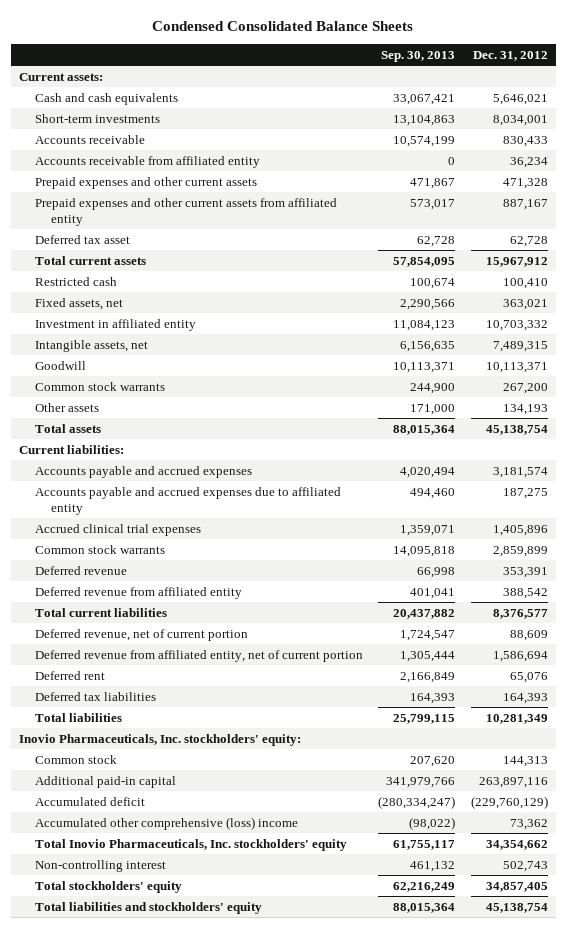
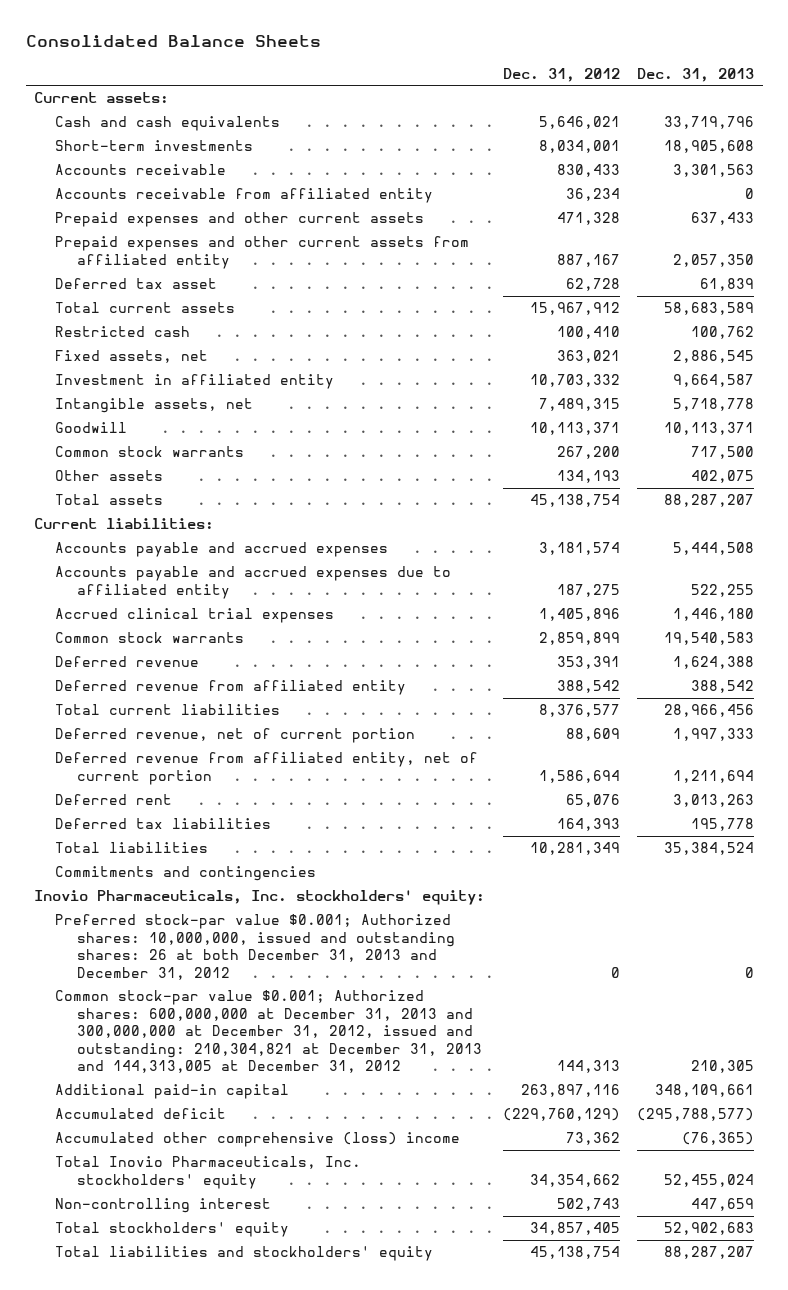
[152,20,414,31] Condensed Consolidated Balance Sheets -> [25,35,321,48] Consolidated Balance Sheets
[381,50,456,62] Sep. 30, 2013 -> none
none -> [636,67,754,82] Dec. 31, 2013
none -> [55,866,317,882] Commitments and contingencies
none -> [55,914,455,980] Preferred stock-par value $0.001; Authorized shares: 10,000,000, issued and outstanding shares: 26 at both December 31, 2013 and December 31, 2012
[34,754,117,764] Common stock -> [55,990,482,1073] Common stock-par value $0.001; Authorized shares: 600,000,000 at December 31, 2013 and 300,000,000 at December 31, 2012, issued and outstanding: 210,304,821 at December 31, 2013 and 144,313,005 at December 31, 2012

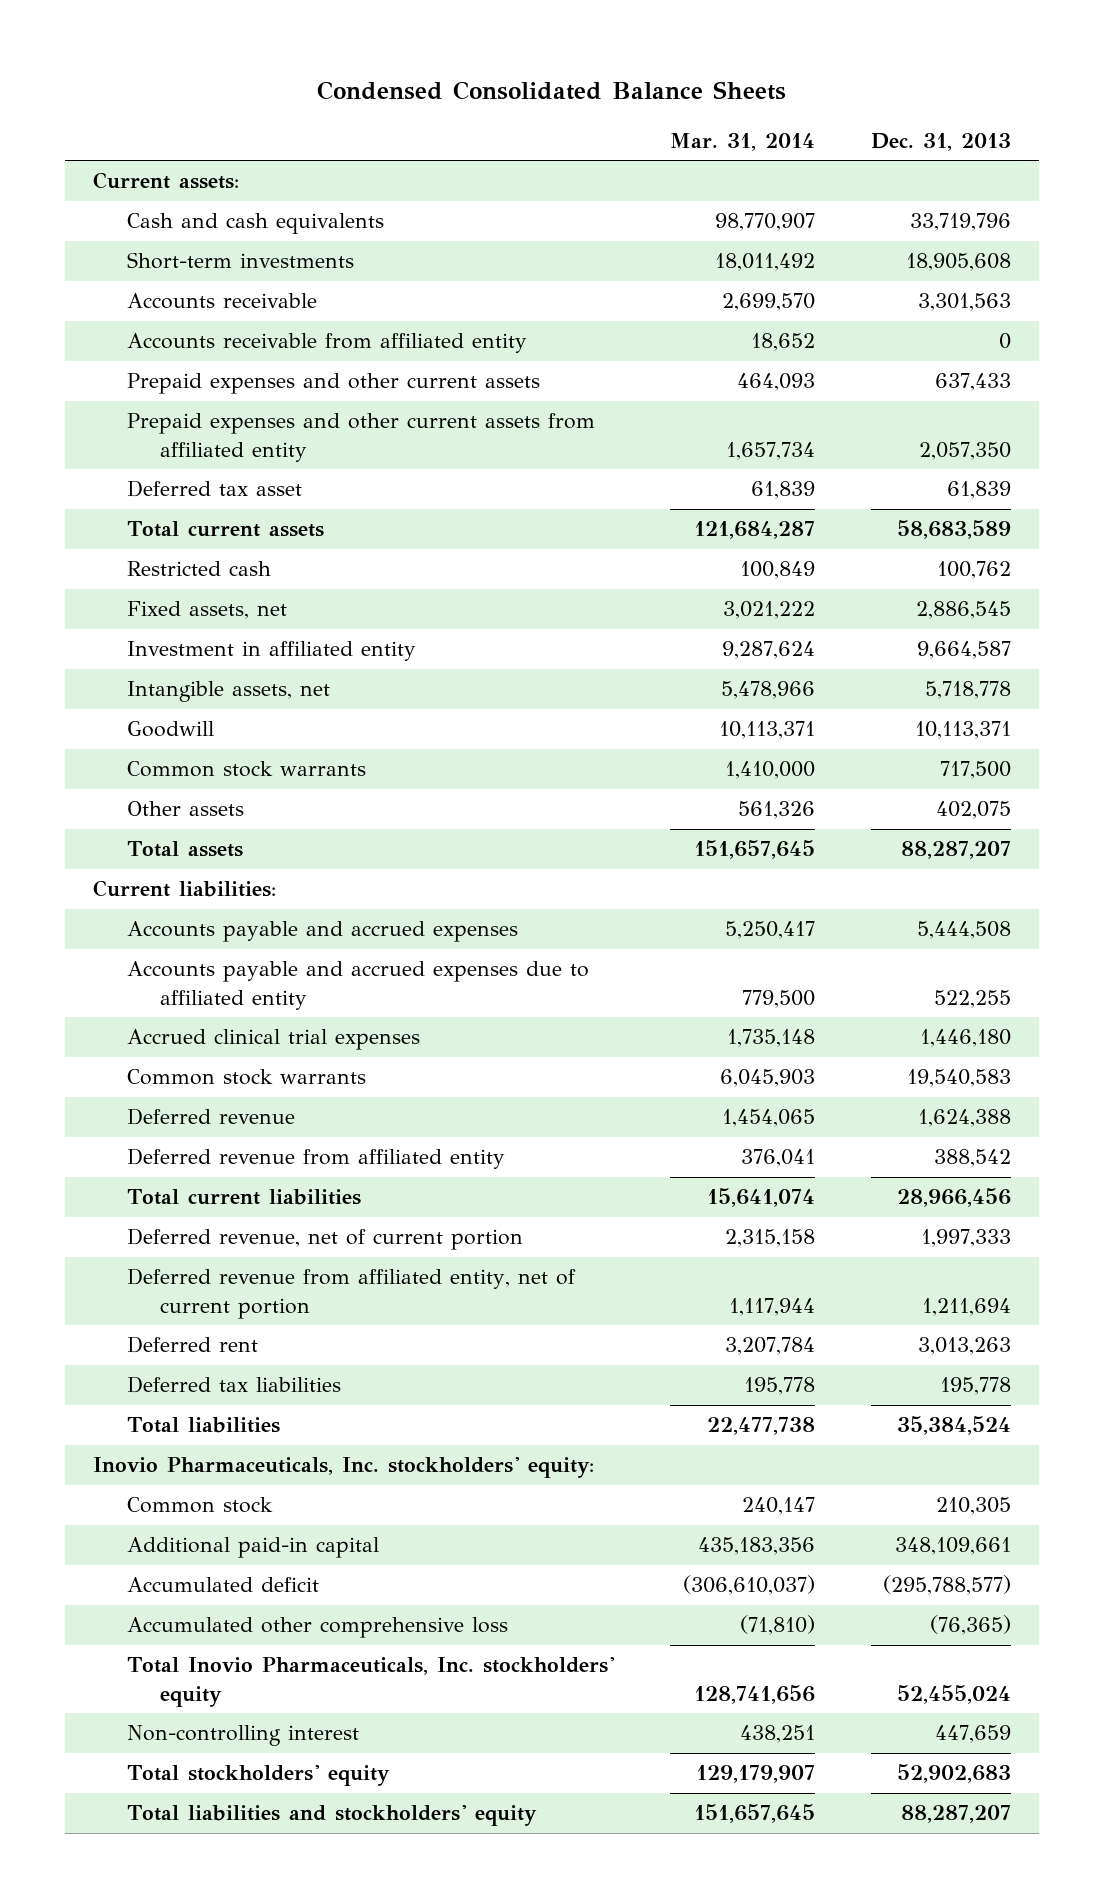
[25,35,321,48] Consolidated Balance Sheets -> [316,80,786,100] Condensed Consolidated Balance Sheets
[502,67,620,82] Dec. 31, 2012 -> none
none -> [669,132,815,151] Mar. 31, 2014
[55,866,317,882] Commitments and contingencies -> none
[55,914,455,980] Preferred stock-par value $0.001; Authorized shares: 10,000,000, issued and outstanding shares: 26 at both December 31, 2013 and December 31, 2012 -> none
[55,990,482,1073] Common stock-par value $0.001; Authorized shares: 600,000,000 at December 31, 2013 and 300,000,000 at December 31, 2012, issued and outstanding: 210,304,821 at December 31, 2013 and 144,313,005 at December 31, 2012 -> [126,1497,273,1514] Common stock
[55,1132,461,1148] Accumulated other comprehensive (loss) income -> [126,1617,508,1639] Accumulated other comprehensive loss

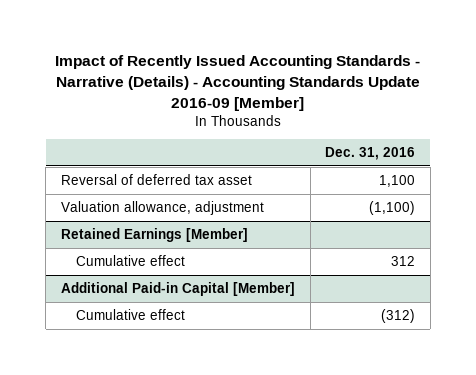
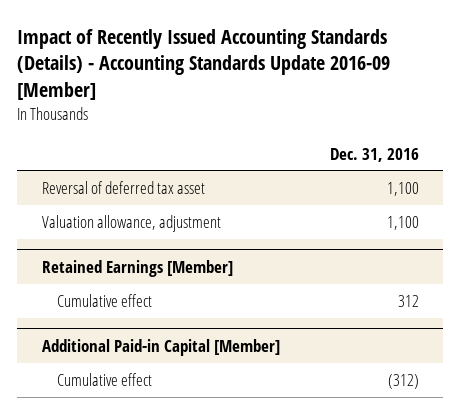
[55,55,421,111] Impact of Recently Issued Accounting Standards - Narrative (Details) - Accounting Standards Update 2016-09 [Member] -> [17,28,391,100] Impact of Recently Issued Accounting Standards (Details) - Accounting Standards Update 2016-09 [Member]
[369,200,416,215] (1,100) -> [386,215,419,230] 1,100

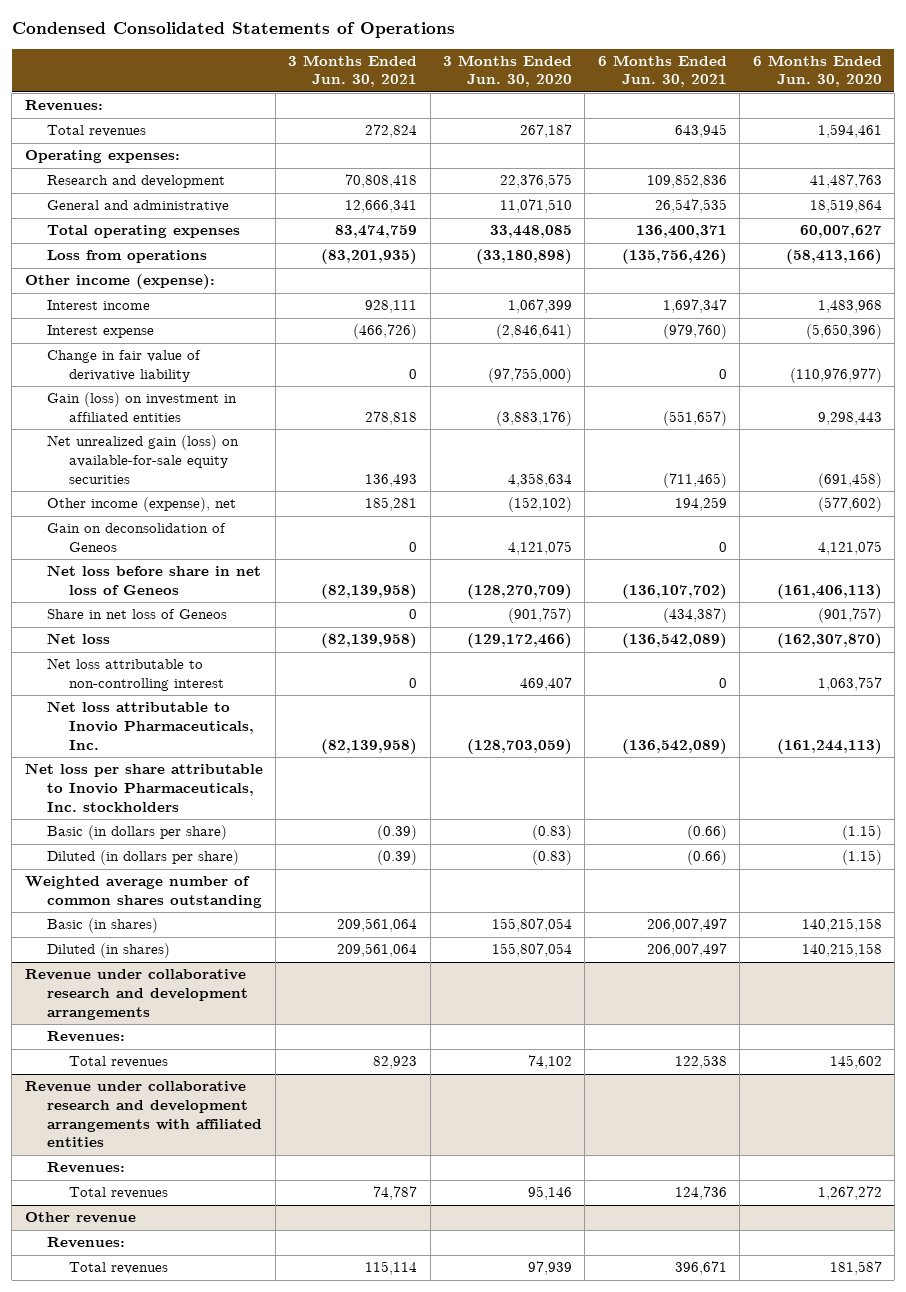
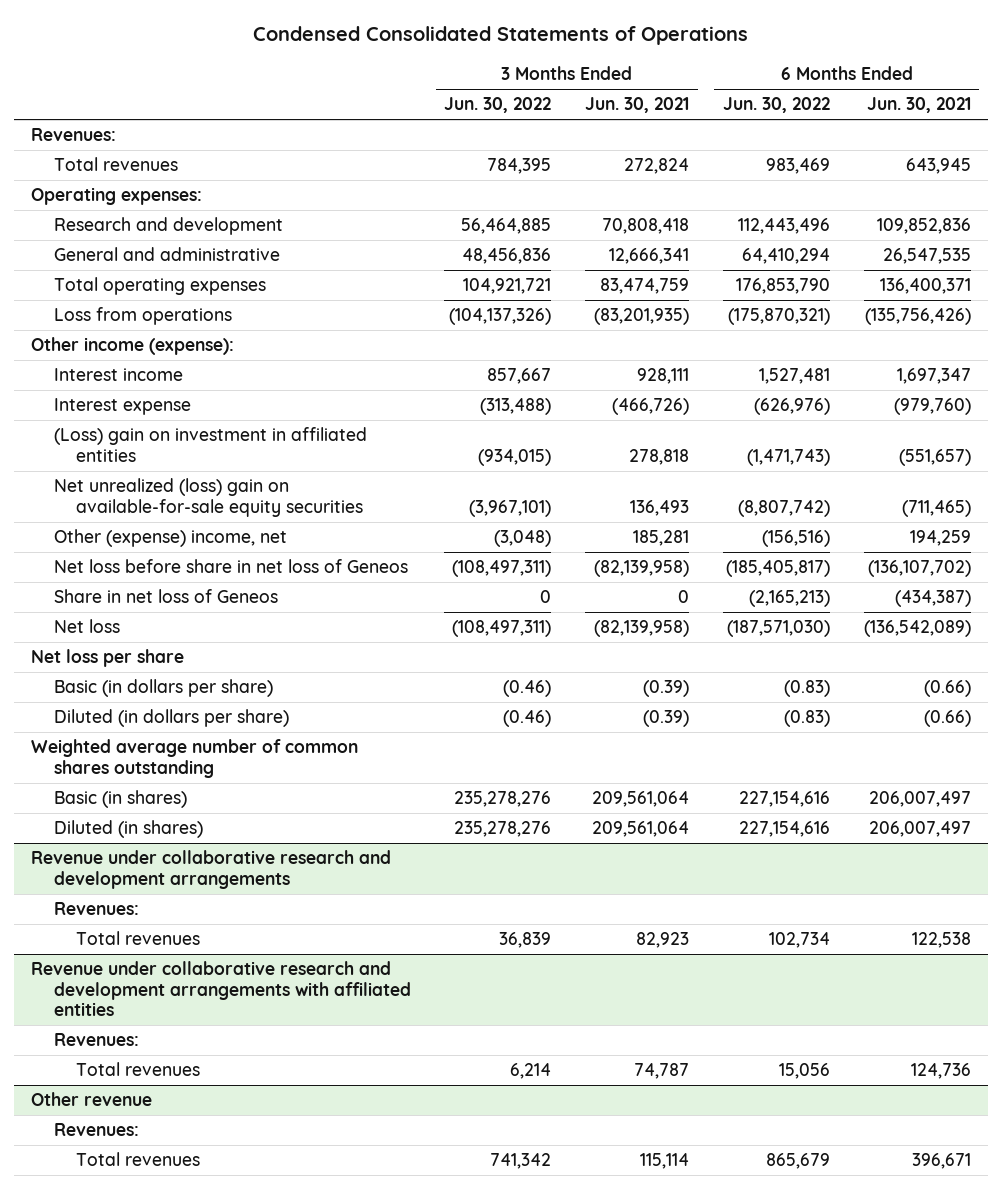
[443,54,573,88] 3 Months Ended Jun. 30, 2020 -> none
[752,54,882,88] 6 Months Ended Jun. 30, 2020 -> none
none -> [444,97,552,114] Jun. 30, 2022
none -> [722,97,830,114] Jun. 30, 2022
[46,350,201,382] Change in fair value of derivative liability -> none
[46,523,226,552] Gain on deconsolidation of Geneos -> none
[46,392,237,422] Gain (loss) on investment in affiliated entities -> [53,427,367,462] (Loss) gain on investment in affiliated entities
[46,435,239,484] Net unrealized gain (loss) on available-for-sale equity securities -> [53,478,363,517] Net unrealized (loss) gain on available-for-sale equity securities
[46,497,236,513] Other income (expense), net -> [53,529,287,548] Other (expense) income, net
[46,658,224,691] Net loss attributable to non-controlling interest -> none
[46,701,254,750] Net loss attributable to Inovio Pharmaceuticals, Inc. -> none
[24,763,263,812] Net loss per share attributable to Inovio Pharmaceuticals, Inc. stockholders -> none
none -> [31,649,185,668] Net loss per share

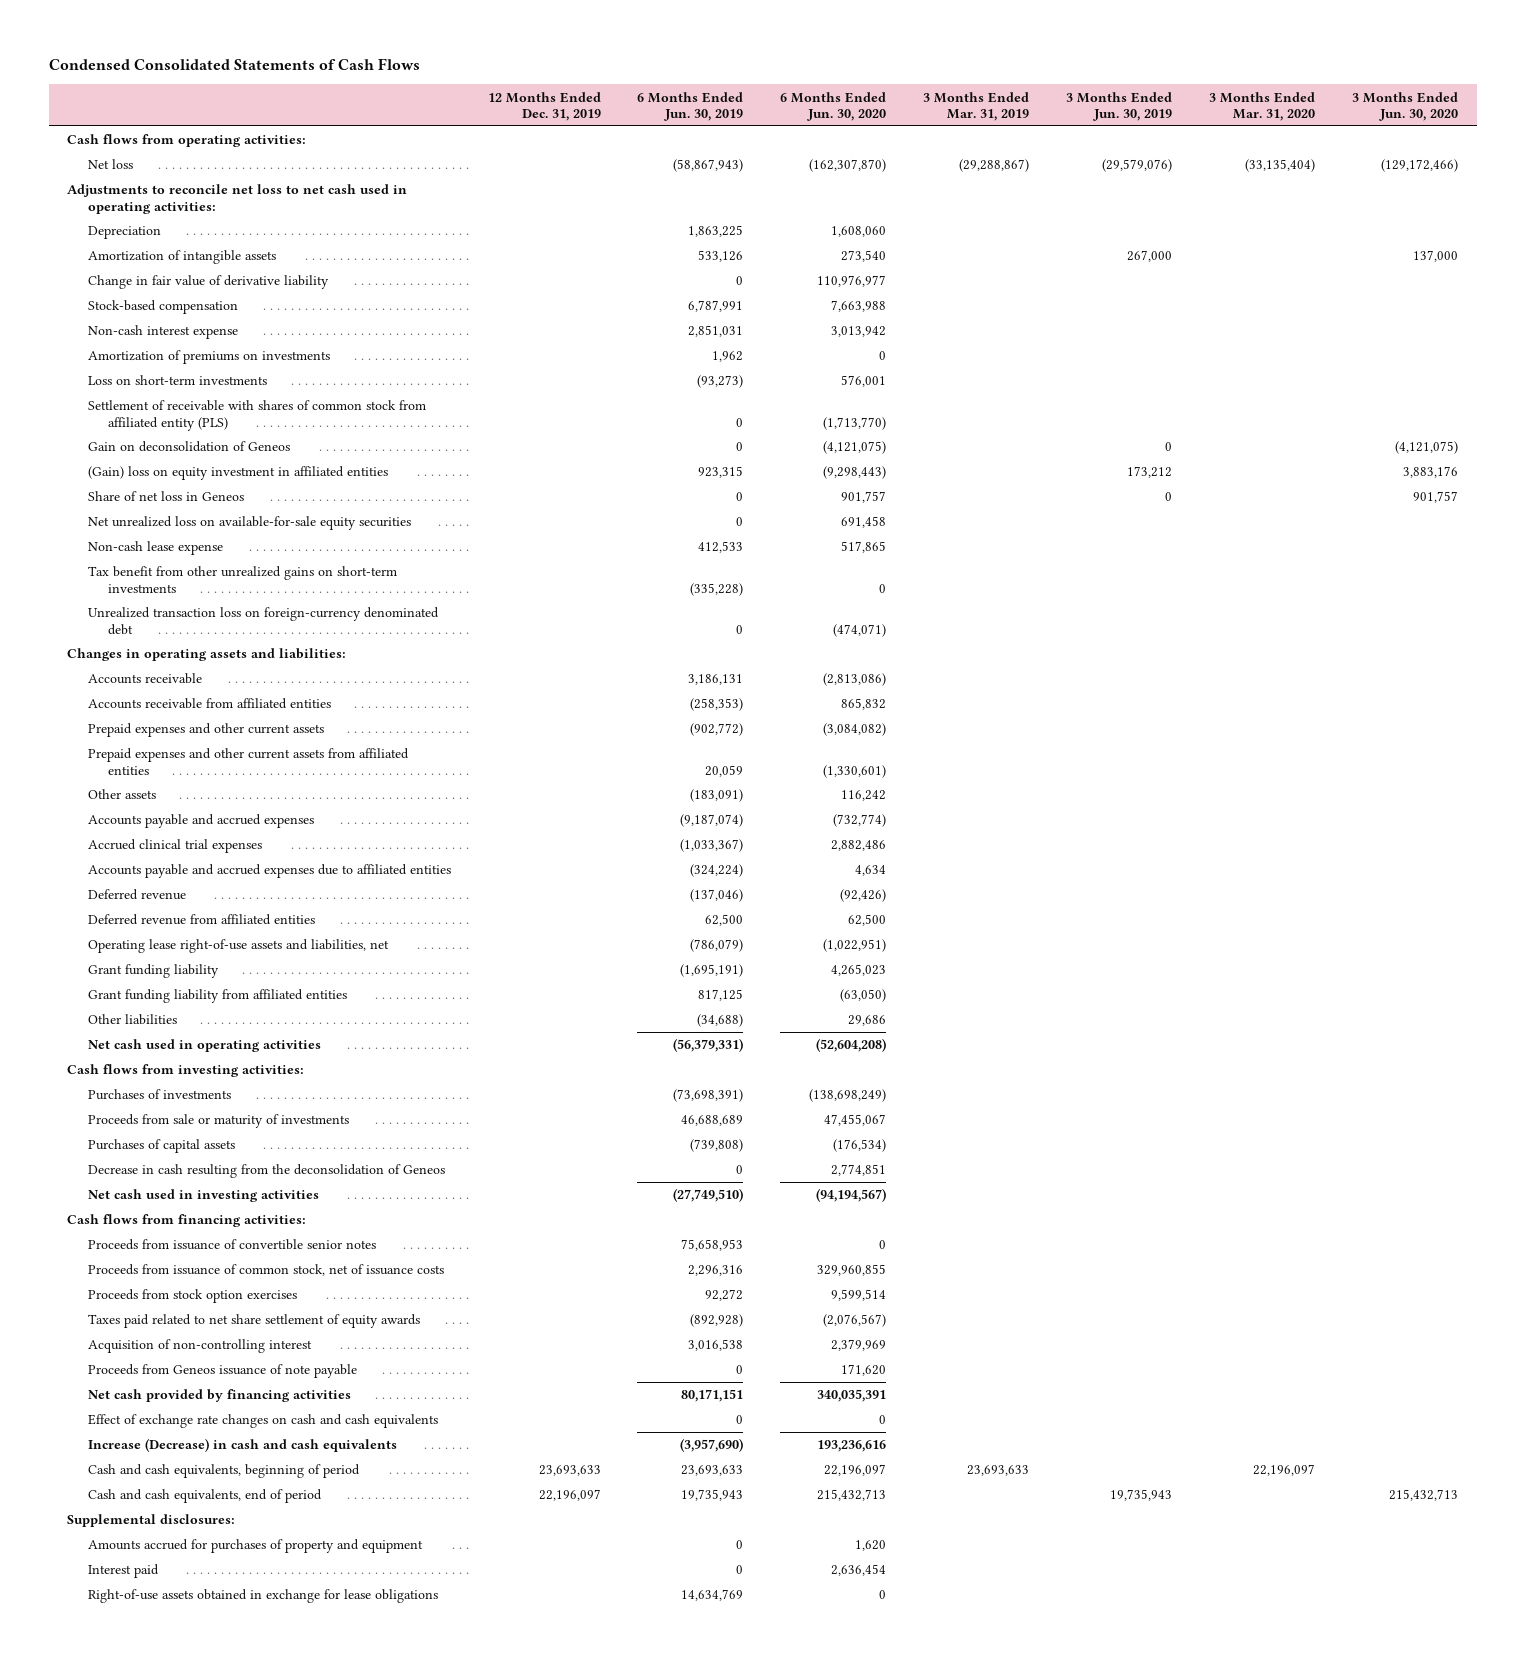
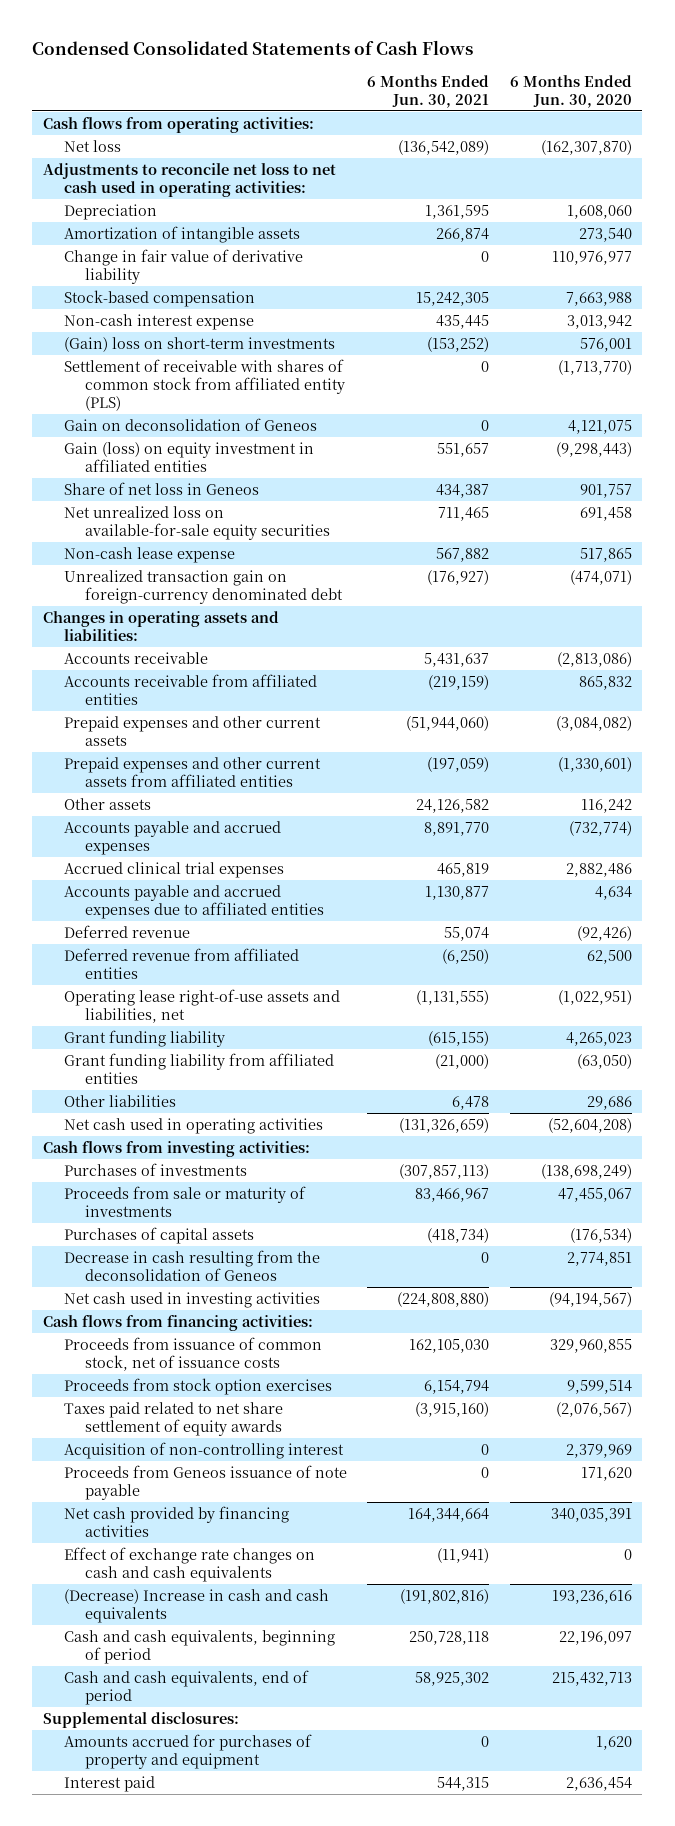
[487,91,601,122] 12 Months Ended Dec. 31, 2019 -> none
[637,91,744,122] 6 Months Ended Jun. 30, 2019 -> none
[923,91,1030,122] 3 Months Ended Mar. 31, 2019 -> none
[1066,91,1173,122] 3 Months Ended Jun. 30, 2019 -> none
[1209,91,1316,122] 3 Months Ended Mar. 31, 2020 -> none
[1352,91,1459,122] 3 Months Ended Jun. 30, 2020 -> none
none -> [367,74,490,108] 6 Months Ended Jun. 30, 2021
[87,350,330,365] Amortization of premiums on investments -> none
[87,375,267,386] Loss on short-term investments -> [63,336,335,352] (Gain) loss on short-term investments
[823,441,887,455] (4,121,075) -> [567,419,632,434] 4,121,075
[87,466,388,481] (Gain) loss on equity investment in affiliated entities -> [63,441,314,472] Gain (loss) on equity investment in affiliated entities
[87,566,397,593] Tax benefit from other unrealized gains on short-term investments -> none
[87,607,439,635] Unrealized transaction loss on foreign-currency denominated debt -> [63,569,343,604] Unrealized transaction gain on foreign-currency denominated debt
[87,1239,376,1251] Proceeds from issuance of convertible senior notes -> none
[87,1438,397,1453] Increase (Decrease) in cash and cash equivalents -> [63,1588,329,1623] (Decrease) Increase in cash and cash equivalents
[87,1589,438,1604] Right-of-use assets obtained in exchange for lease obligations -> none

